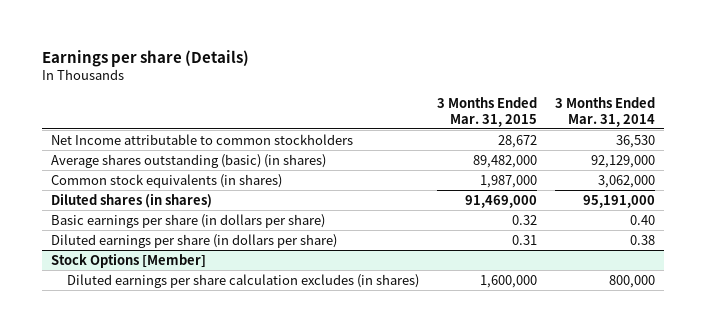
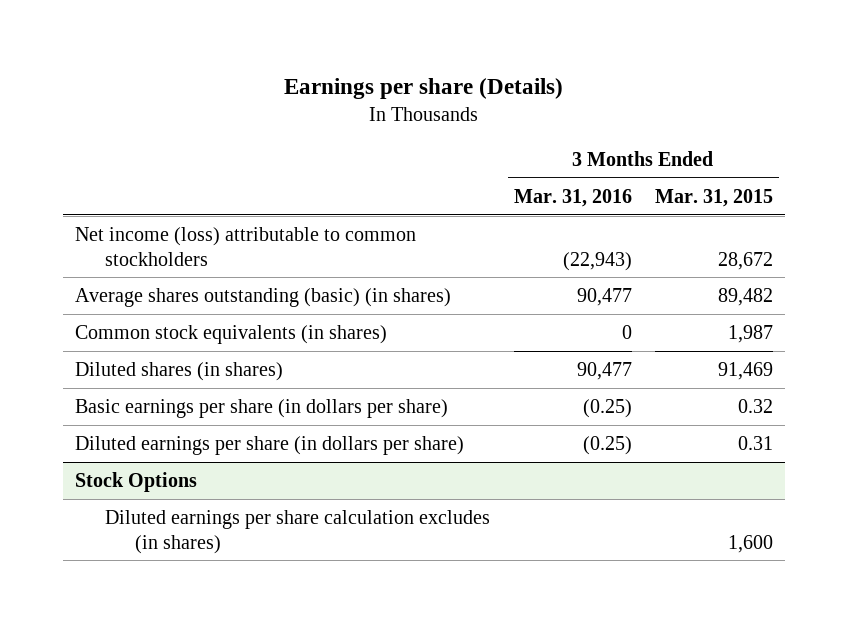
[555,96,656,127] 3 Months Ended Mar. 31, 2014 -> none
none -> [513,188,632,207] Mar. 31, 2016
[51,133,354,145] Net Income attributable to common stockholders -> [74,226,416,266] Net income (loss) attributable to common stockholders
[473,154,538,168] 89,482,000 -> [718,287,774,306] 89,482
[480,174,538,188] 1,987,000 -> [728,324,774,343] 1,987
[465,194,538,208] 91,469,000 -> [718,361,774,380] 91,469
[51,252,207,268] Stock Options [Member] -> [74,471,197,492] Stock Options
[480,274,538,288] 1,600,000 -> [728,534,774,553] 1,600

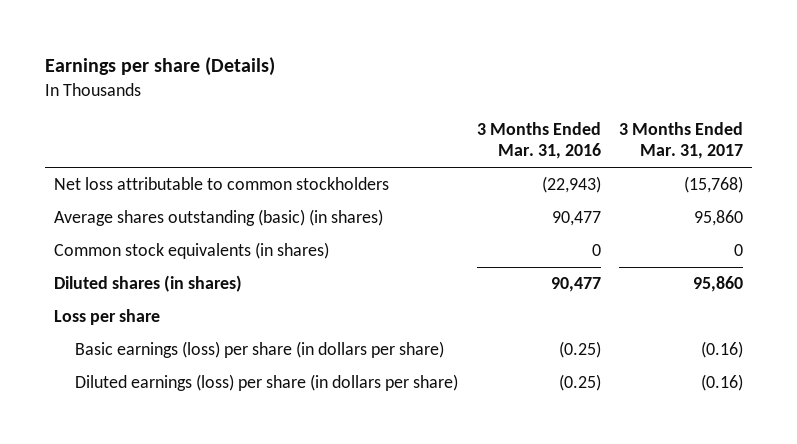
[655,188,774,207] Mar. 31, 2015 -> none
none -> [618,122,743,160] 3 Months Ended Mar. 31, 2017
[74,226,416,266] Net income (loss) attributable to common stockholders -> [54,176,390,190] Net loss attributable to common stockholders
[74,471,197,492] Stock Options -> none
[104,509,490,554] Diluted earnings per share calculation excludes (in shares) -> none
none -> [54,308,161,325] Loss per share
[74,398,448,418] Basic earnings per share (in dollars per share) -> [75,340,445,358] Basic earnings (loss) per share (in dollars per share)
[74,435,464,455] Diluted earnings per share (in dollars per share) -> [75,373,459,391] Diluted earnings (loss) per share (in dollars per share)

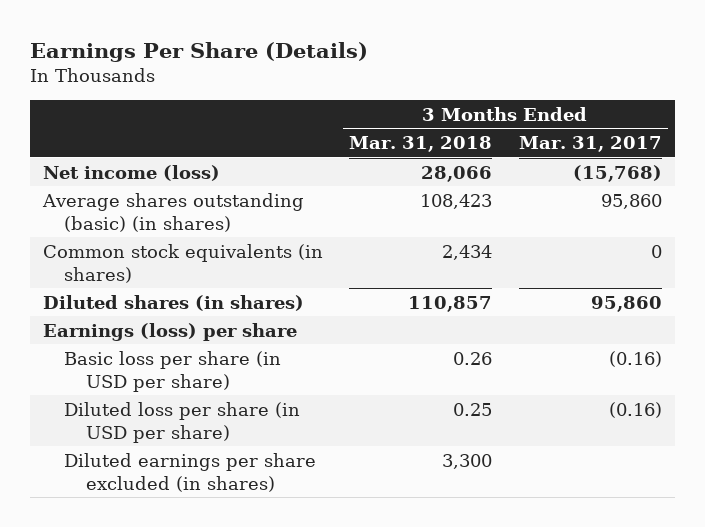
[45,57,276,77] Earnings per share (Details) -> [29,41,368,62] Earnings Per Share (Details)
[476,122,601,160] 3 Months Ended Mar. 31, 2016 -> none
none -> [349,136,493,153] Mar. 31, 2018
[54,176,390,190] Net loss attributable to common stockholders -> [43,164,221,181] Net income (loss)
[54,308,161,325] Loss per share -> [43,322,298,341] Earnings (loss) per share
[75,340,445,358] Basic earnings (loss) per share (in dollars per share) -> [64,350,282,392] Basic loss per share (in USD per share)
[75,373,459,391] Diluted earnings (loss) per share (in dollars per share) -> [64,401,301,443] Diluted loss per share (in USD per share)
none -> [64,452,317,492] Diluted earnings per share excluded (in shares)

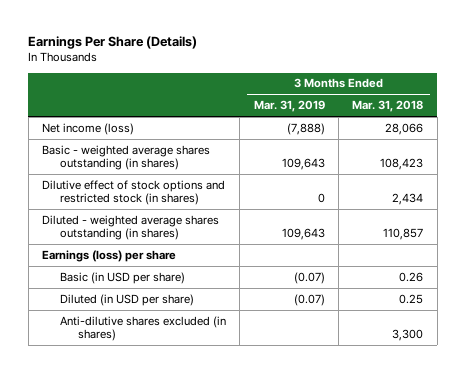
[518,136,662,153] Mar. 31, 2017 -> none
none -> [253,100,325,113] Mar. 31, 2019
[42,192,305,232] Average shares outstanding (basic) (in shares) -> [42,144,211,171] Basic - weighted average shares outstanding (in shares)
[43,243,324,283] Common stock equivalents (in shares) -> [42,179,226,206] Dilutive effect of stock options and restricted stock (in shares)
[43,294,305,311] Diluted shares (in shares) -> [42,214,220,241] Diluted - weighted average shares outstanding (in shares)
[64,350,282,392] Basic loss per share (in USD per share) -> [60,271,186,284] Basic (in USD per share)
[64,401,301,443] Diluted loss per share (in USD per share) -> [60,293,195,306] Diluted (in USD per share)
[64,452,317,492] Diluted earnings per share excluded (in shares) -> [60,315,227,342] Anti-dilutive shares excluded (in shares)

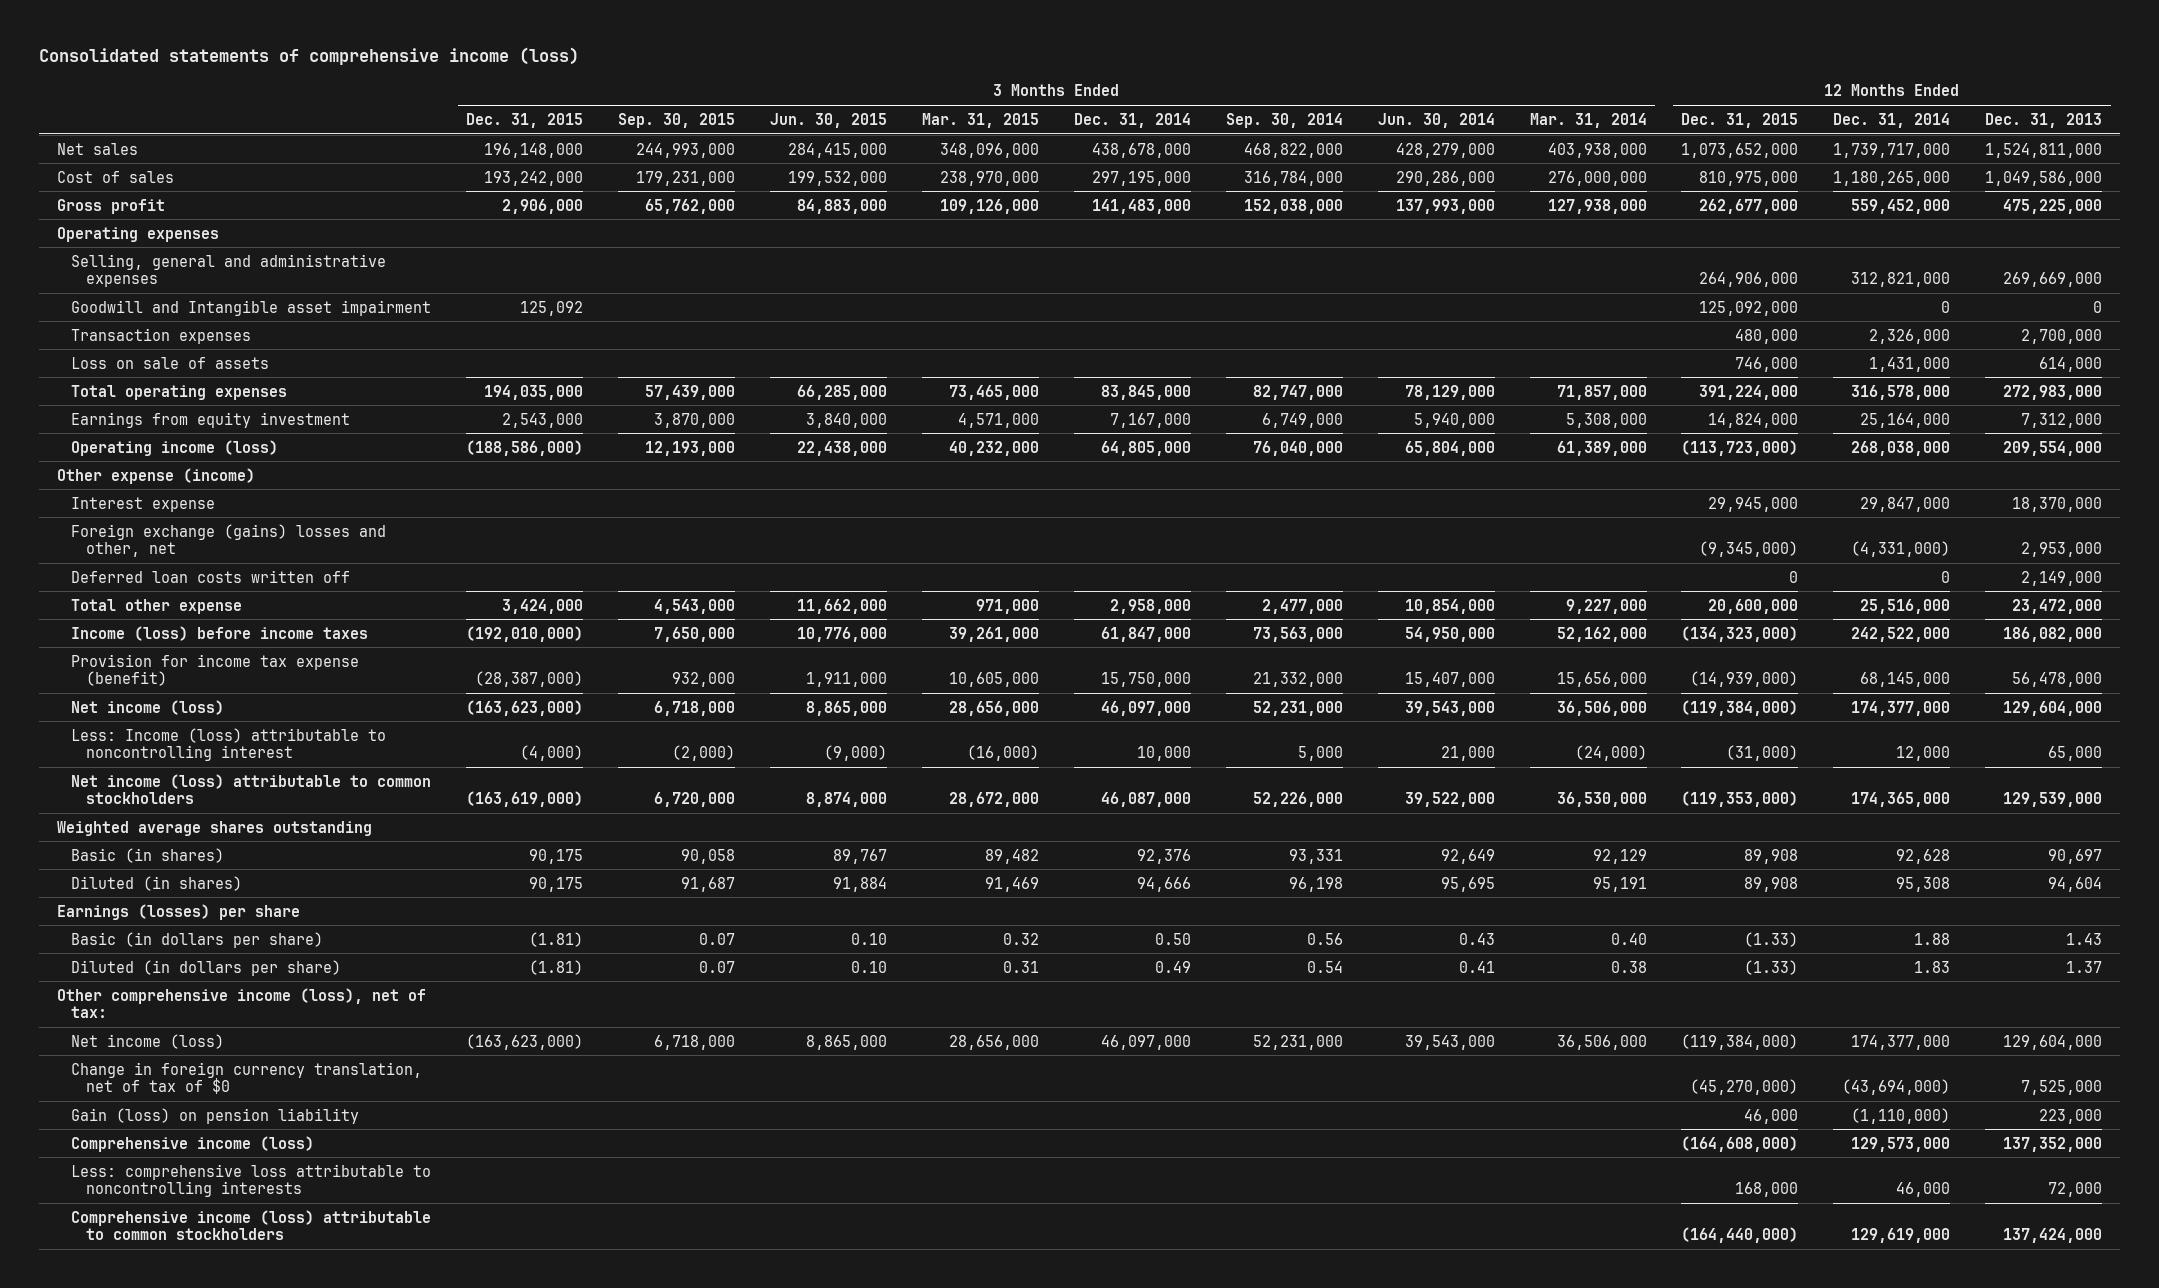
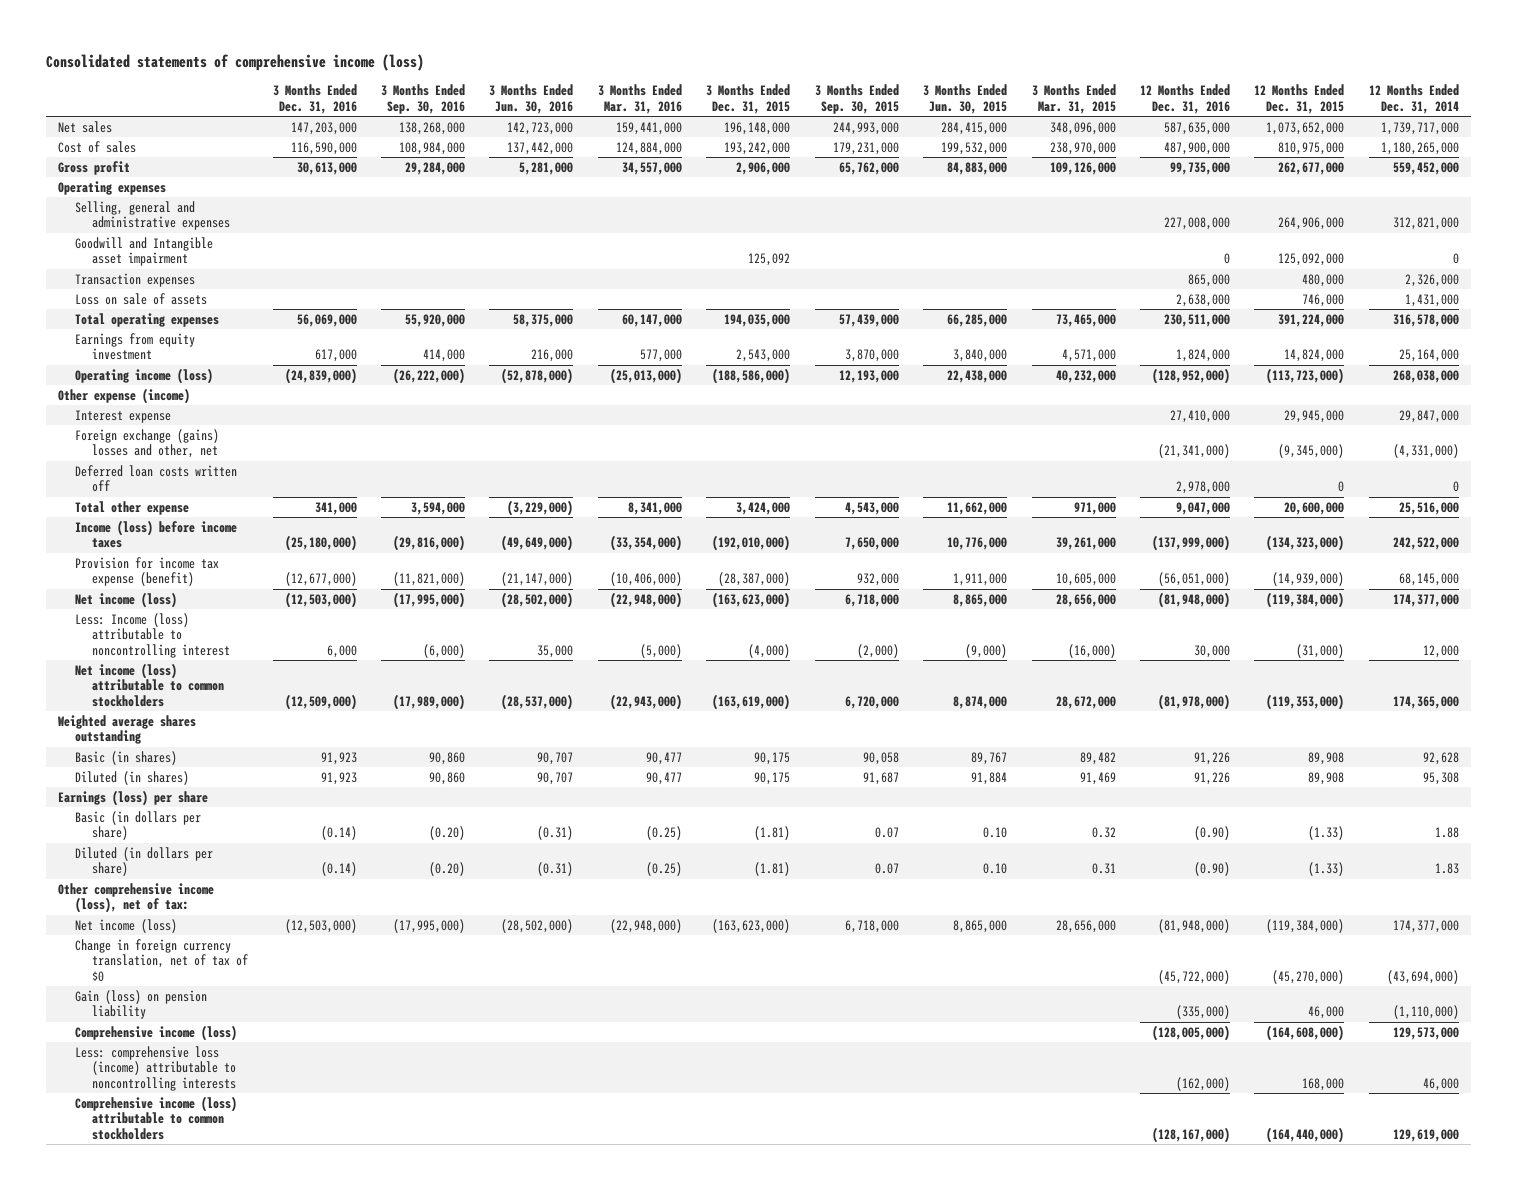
[1073,112,1191,128] Dec. 31, 2014 -> none
[1225,112,1343,128] Sep. 30, 2014 -> none
[1377,112,1495,128] Jun. 30, 2014 -> none
[1529,112,1647,128] Mar. 31, 2014 -> none
[1985,112,2103,128] Dec. 31, 2013 -> none
none -> [272,84,357,114] 3 Months Ended Dec. 31, 2016
none -> [380,84,465,114] 3 Months Ended Sep. 30, 2016
none -> [489,84,574,114] 3 Months Ended Jun. 30, 2016
none -> [597,84,682,114] 3 Months Ended Mar. 31, 2016
none -> [1140,84,1231,114] 12 Months Ended Dec. 31, 2016
[56,903,300,920] Earnings (losses) per share -> [58,789,209,806] Earnings (loss) per share
[71,1163,432,1197] Less: comprehensive loss attributable to noncontrolling interests -> [75,1045,237,1092] Less: comprehensive loss (income) attributable to noncontrolling interests

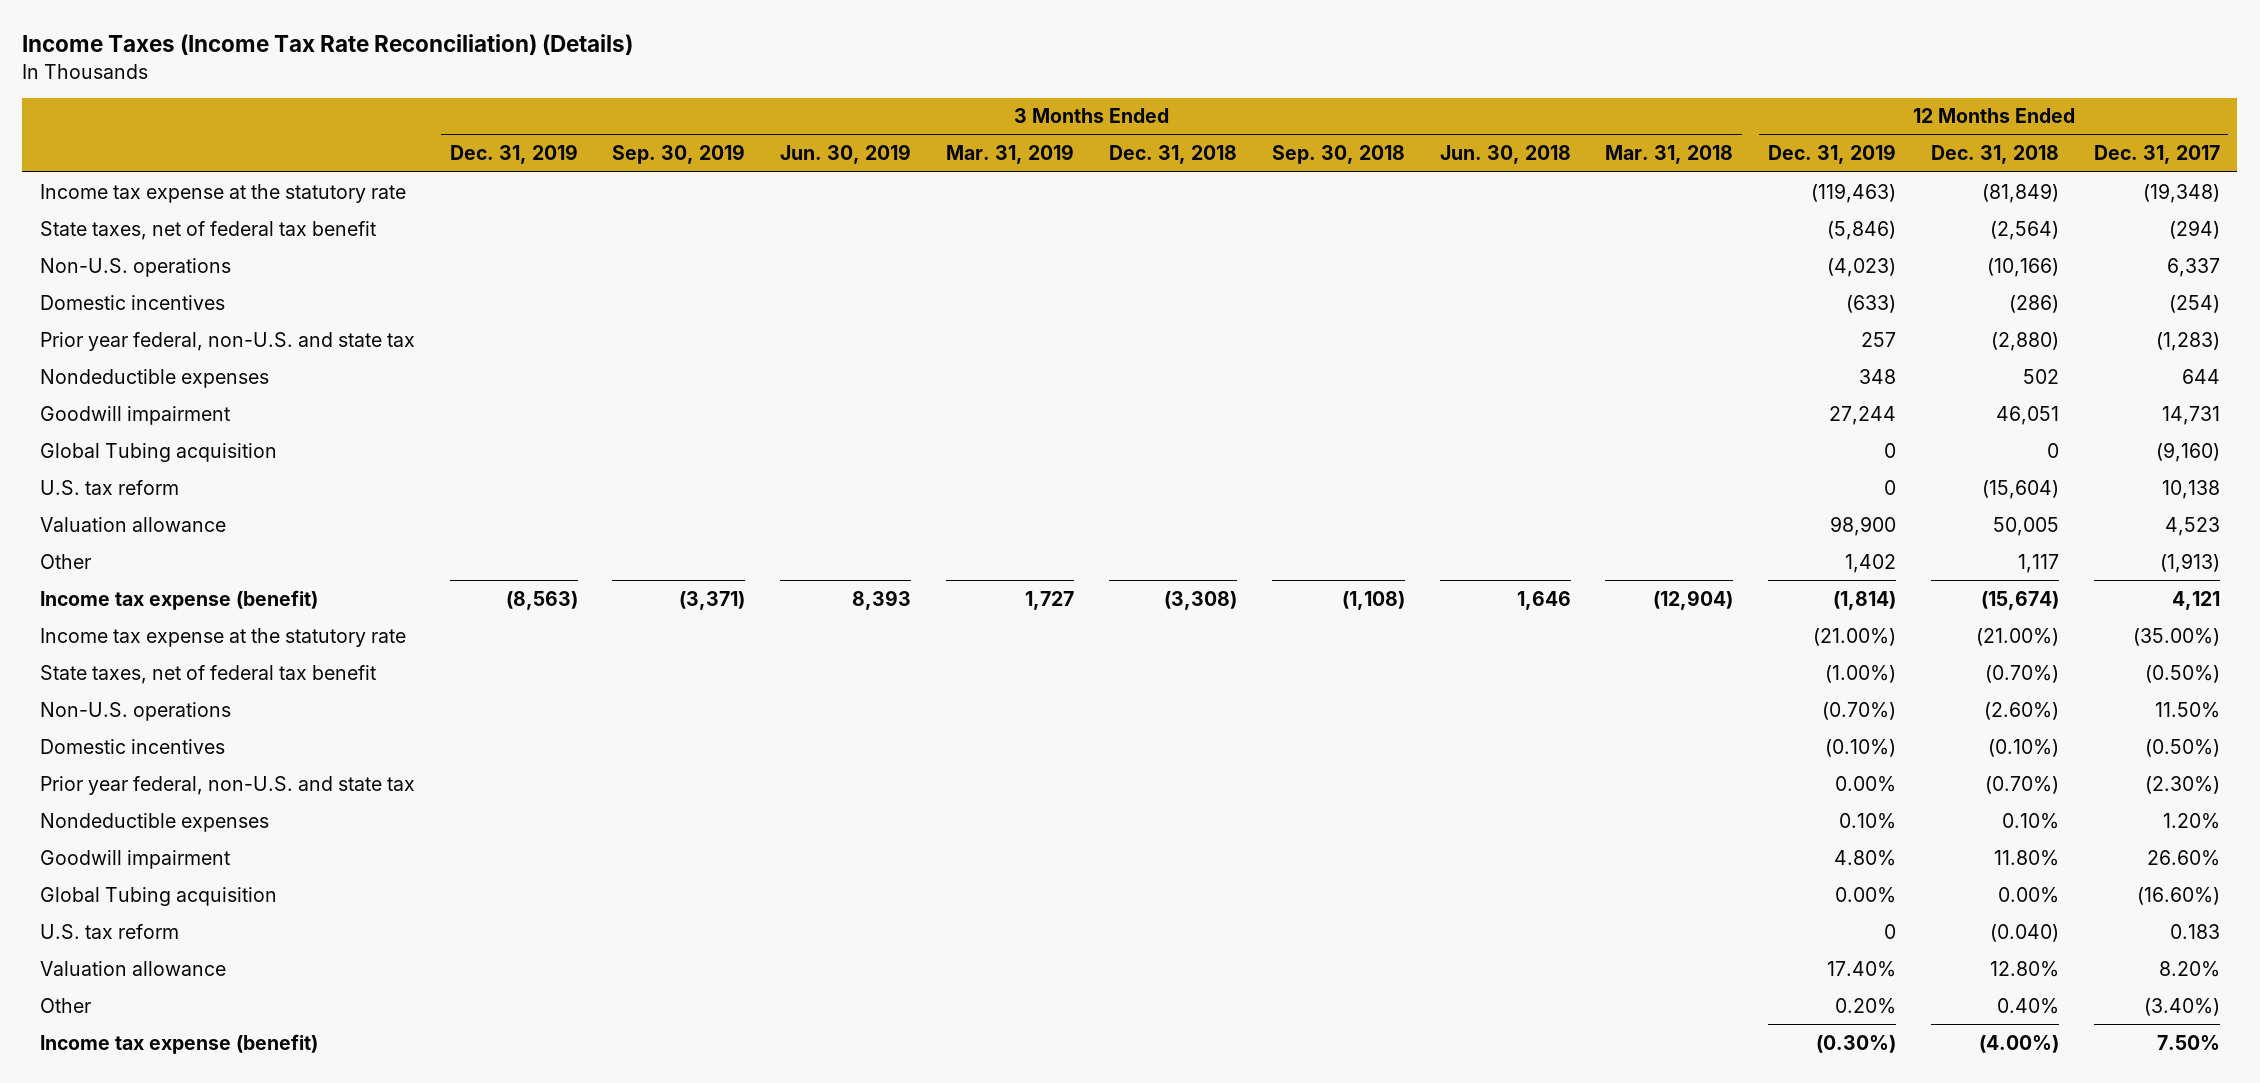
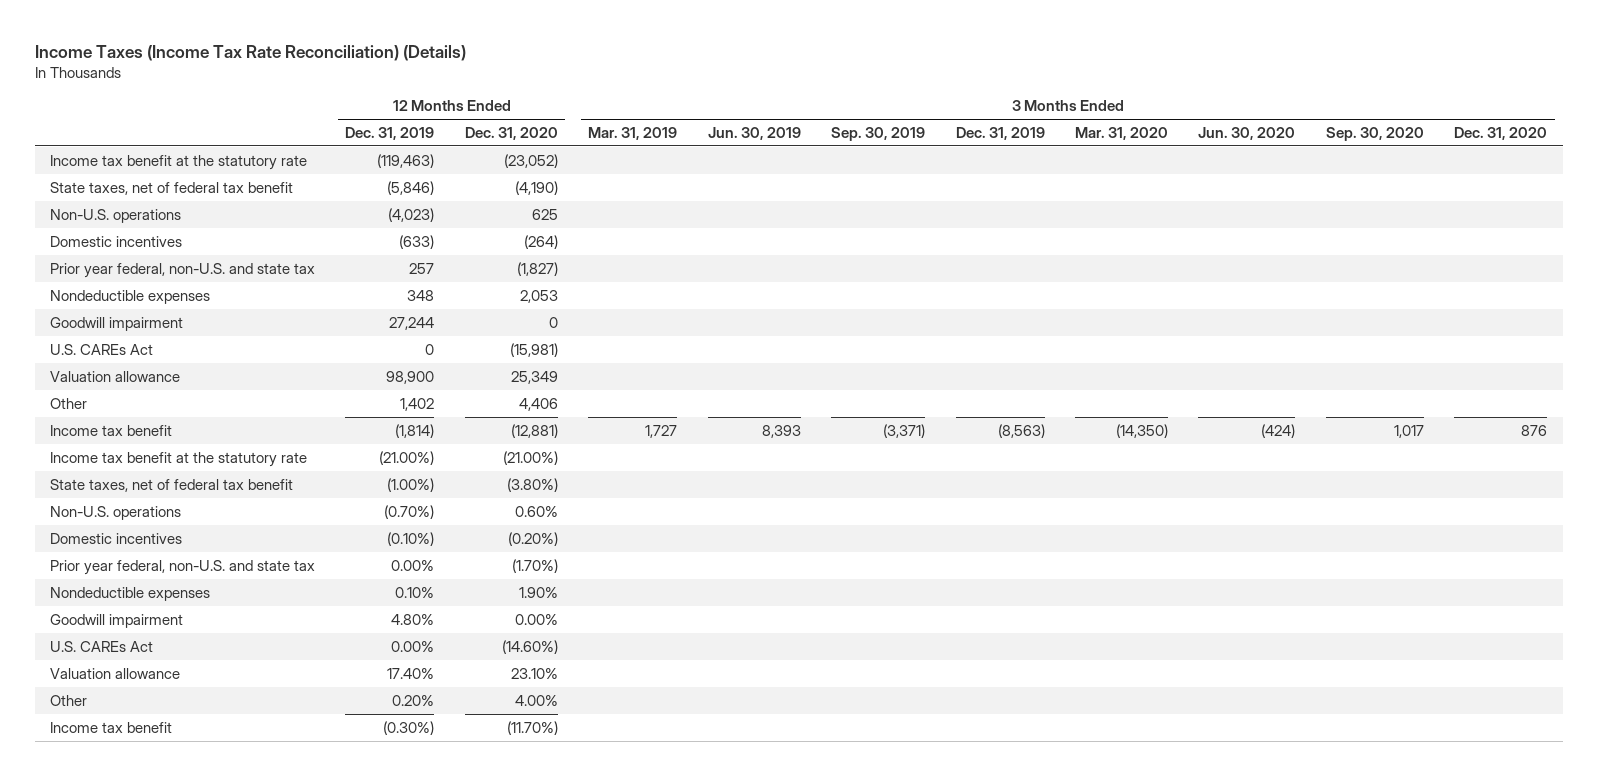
[1108,145,1237,165] Dec. 31, 2018 -> none
[1271,145,1405,165] Sep. 30, 2018 -> none
[1439,145,1571,165] Jun. 30, 2018 -> none
[1605,145,1734,165] Mar. 31, 2018 -> none
[1930,145,2059,165] Dec. 31, 2018 -> none
[2093,145,2220,165] Dec. 31, 2017 -> none
none -> [464,126,558,140] Dec. 31, 2020
none -> [1075,126,1169,140] Mar. 31, 2020
none -> [1198,126,1296,140] Jun. 30, 2020
none -> [1325,126,1424,141] Sep. 30, 2020
none -> [1454,126,1548,140] Dec. 31, 2020
[39,183,406,203] Income tax expense at the statutory rate -> [49,154,307,170] Income tax benefit at the statutory rate
[39,442,277,462] Global Tubing acquisition -> none
[39,479,179,495] U.S. tax reform -> none
none -> [49,343,153,355] U.S. CAREs Act
[39,589,318,610] Income tax expense (benefit) -> [49,424,172,436] Income tax benefit
[39,627,406,647] Income tax expense at the statutory rate -> [49,451,307,467] Income tax benefit at the statutory rate
[39,886,277,906] Global Tubing acquisition -> none
[39,923,179,939] U.S. tax reform -> none
none -> [49,640,153,652] U.S. CAREs Act
[39,1033,318,1054] Income tax expense (benefit) -> [49,721,172,733] Income tax benefit

